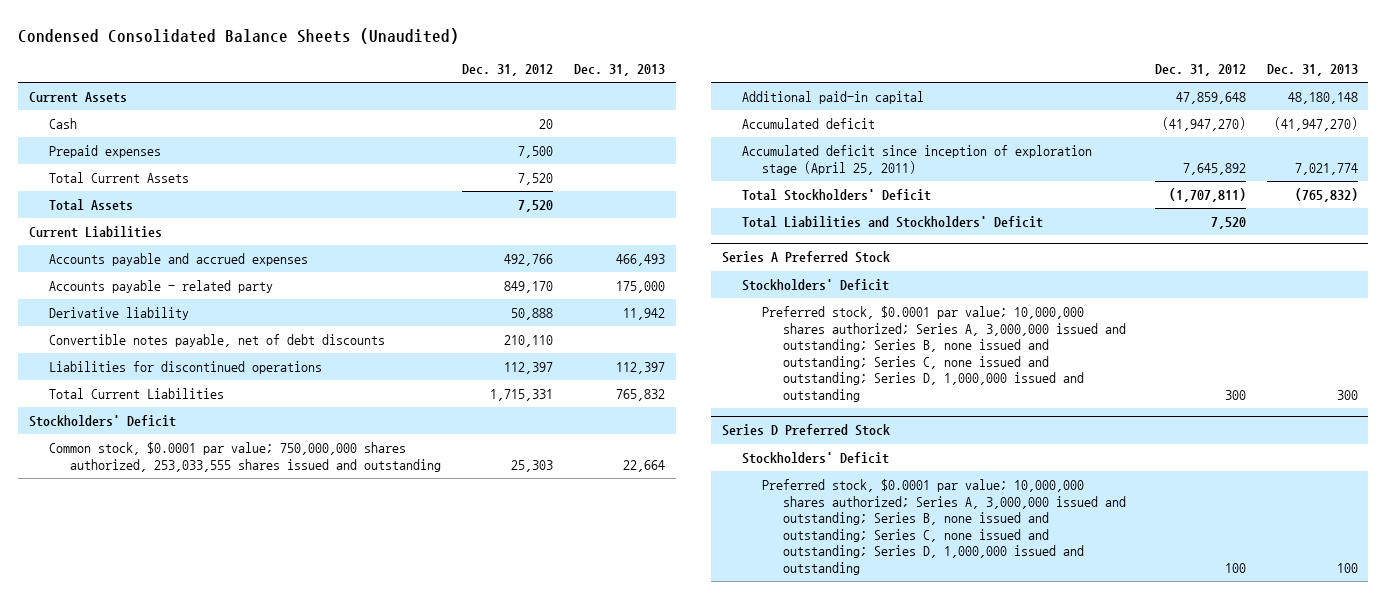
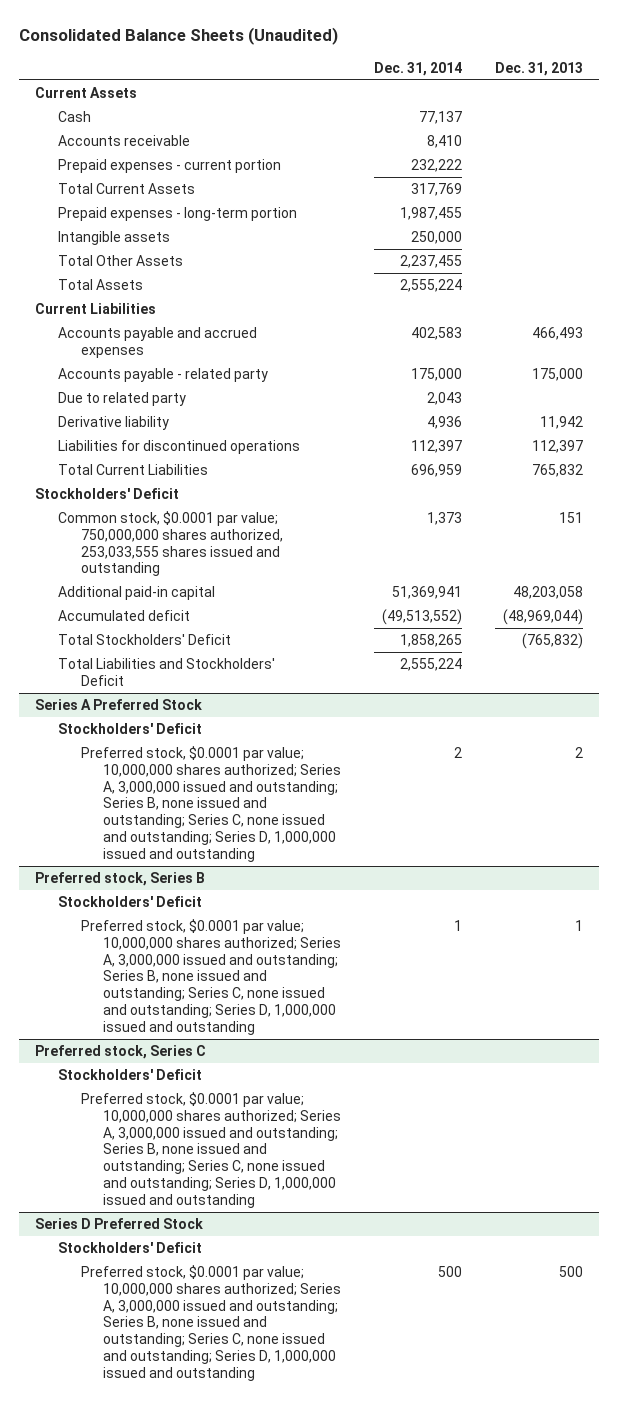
[18,27,460,44] Condensed Consolidated Balance Sheets (Unaudited) -> [19,27,339,46] Consolidated Balance Sheets (Unaudited)
[461,63,553,76] Dec. 31, 2012 -> none
none -> [373,61,462,76] Dec. 31, 2014
none -> [58,135,191,147] Accounts receivable
[49,145,162,159] Prepaid expenses -> [58,159,282,174] Prepaid expenses - current portion
none -> [58,207,298,222] Prepaid expenses - long-term portion
none -> [58,231,171,246] Intangible assets
none -> [58,255,184,267] Total Other Assets
none -> [58,392,187,407] Due to related party
[49,334,386,348] Convertible notes payable, net of debt discounts -> none
[742,145,1093,175] Accumulated deficit since inception of exploration stage (April 25, 2011) -> none
[623,459,666,472] 22,664 -> [558,512,583,524] 151
[1287,92,1358,105] 48,180,148 -> [512,586,583,600] 48,203,058
[1273,117,1358,132] (41,947,270) -> [502,609,583,626] (48,969,044)
[1336,389,1358,400] 300 -> [574,747,583,759] 2
none -> [35,872,206,887] Preferred stock, Series B
none -> [58,896,203,908] Stockholders' Deficit
none -> [80,919,342,1035] Preferred stock, $0.0001 par value; 10,000,000 shares authorized; Series A, 3,000,000 issued and outstanding; Series B, none issued and outstanding; Series C, none issued and outstanding; Series D, 1,000,000 issued and outstanding
none -> [35,1045,207,1060] Preferred stock, Series C
none -> [58,1069,203,1081] Stockholders' Deficit
none -> [80,1092,342,1208] Preferred stock, $0.0001 par value; 10,000,000 shares authorized; Series A, 3,000,000 issued and outstanding; Series B, none issued and outstanding; Series C, none issued and outstanding; Series D, 1,000,000 issued and outstanding
[1336,562,1358,573] 100 -> [558,1266,583,1278] 500

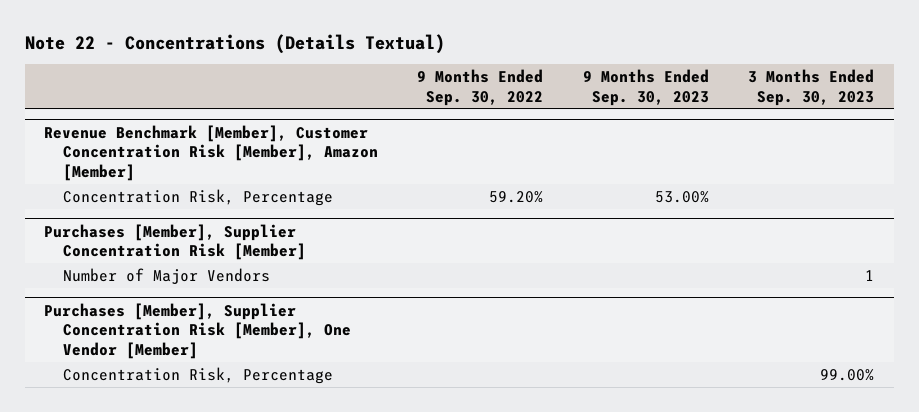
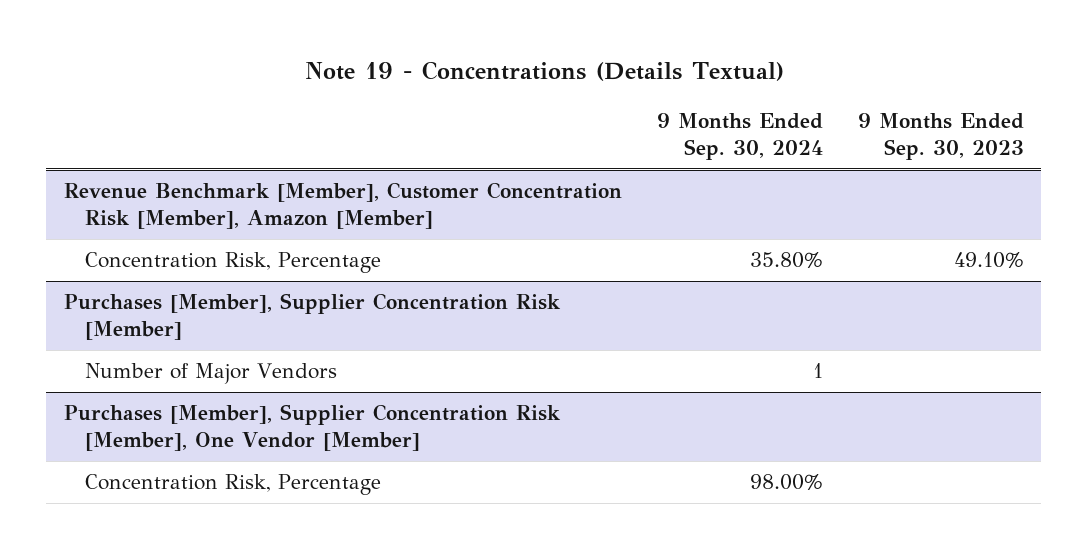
[24,33,445,54] Note 22 - Concentrations (Details Textual) -> [304,60,784,81] Note 19 - Concentrations (Details Textual)
[417,69,544,106] 9 Months Ended Sep. 30, 2022 -> none
[748,69,875,106] 3 Months Ended Sep. 30, 2023 -> none
none -> [656,112,823,160] 9 Months Ended Sep. 30, 2024
[654,190,709,203] 53.00% -> [953,252,1024,269] 49.10%

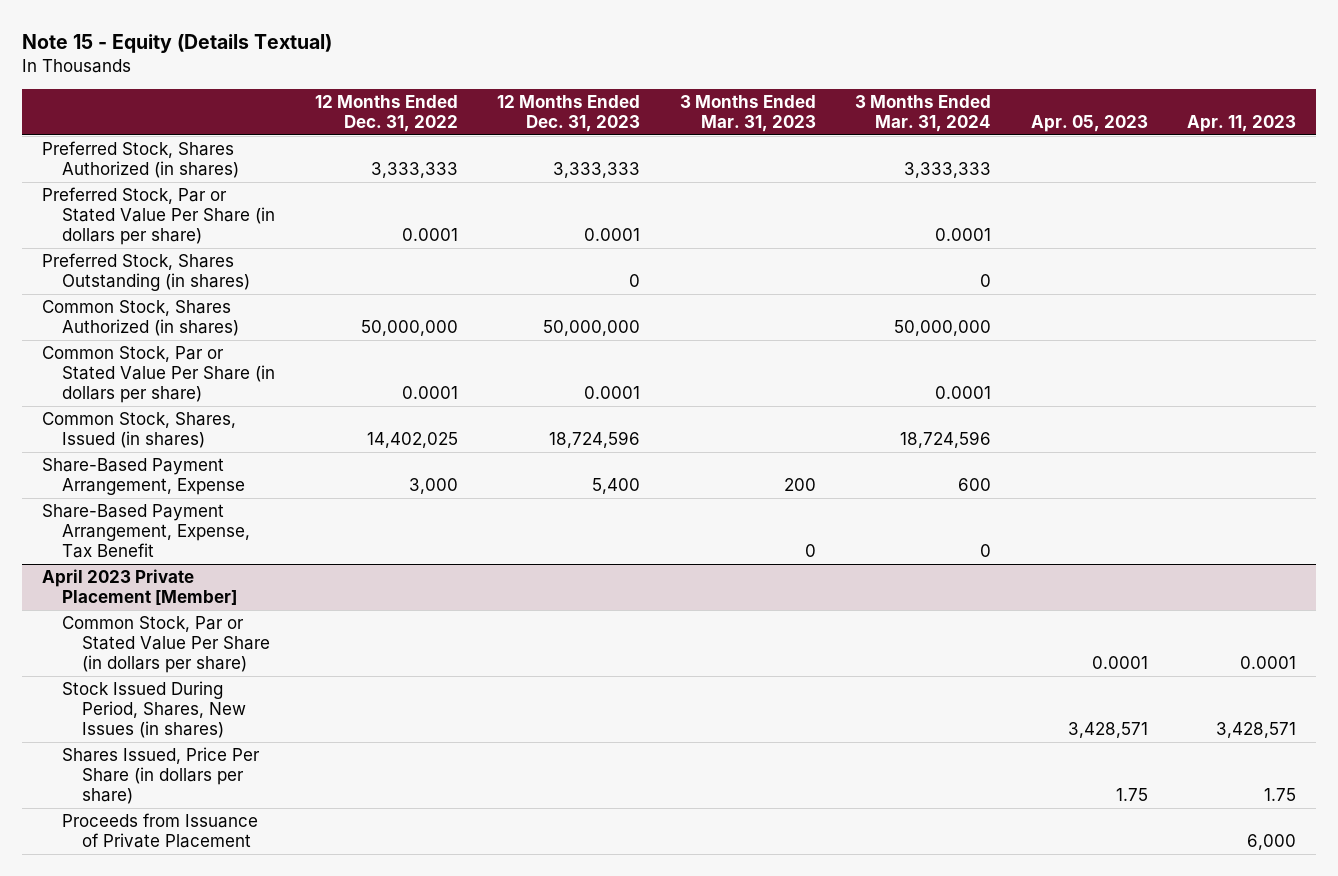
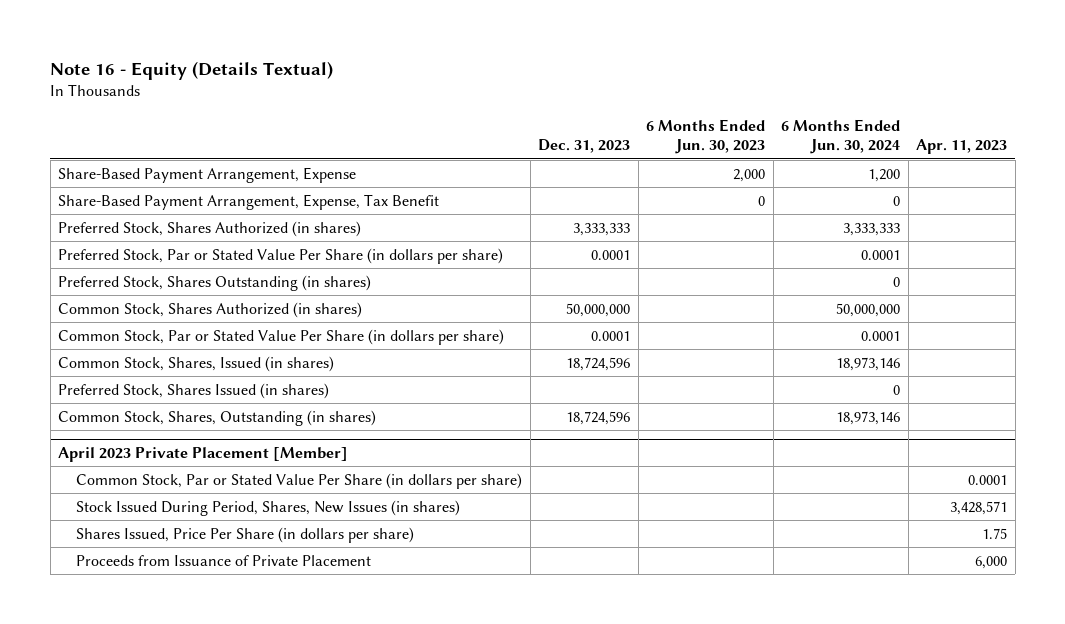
[22,33,333,53] Note 15 - Equity (Details Textual) -> [50,60,334,80] Note 16 - Equity (Details Textual)
[314,94,458,133] 12 Months Ended Dec. 31, 2022 -> none
[497,94,641,133] 12 Months Ended Dec. 31, 2023 -> none
[679,94,816,133] 3 Months Ended Mar. 31, 2023 -> none
[855,94,992,133] 3 Months Ended Mar. 31, 2024 -> none
[1030,115,1148,133] Apr. 05, 2023 -> none
none -> [538,139,631,154] Dec. 31, 2023
none -> [646,119,766,155] 6 Months Ended Jun. 30, 2023
none -> [781,119,901,155] 6 Months Ended Jun. 30, 2024
[42,458,246,496] Share-Based Payment Arrangement, Expense -> [58,166,357,183] Share-Based Payment Arrangement, Expense
[42,504,251,559] Share-Based Payment Arrangement, Expense, Tax Benefit -> [58,193,440,210] Share-Based Payment Arrangement, Expense, Tax Benefit
none -> [58,382,330,399] Preferred Stock, Shares Issued (in shares)
none -> [58,409,377,426] Common Stock, Shares, Outstanding (in shares)

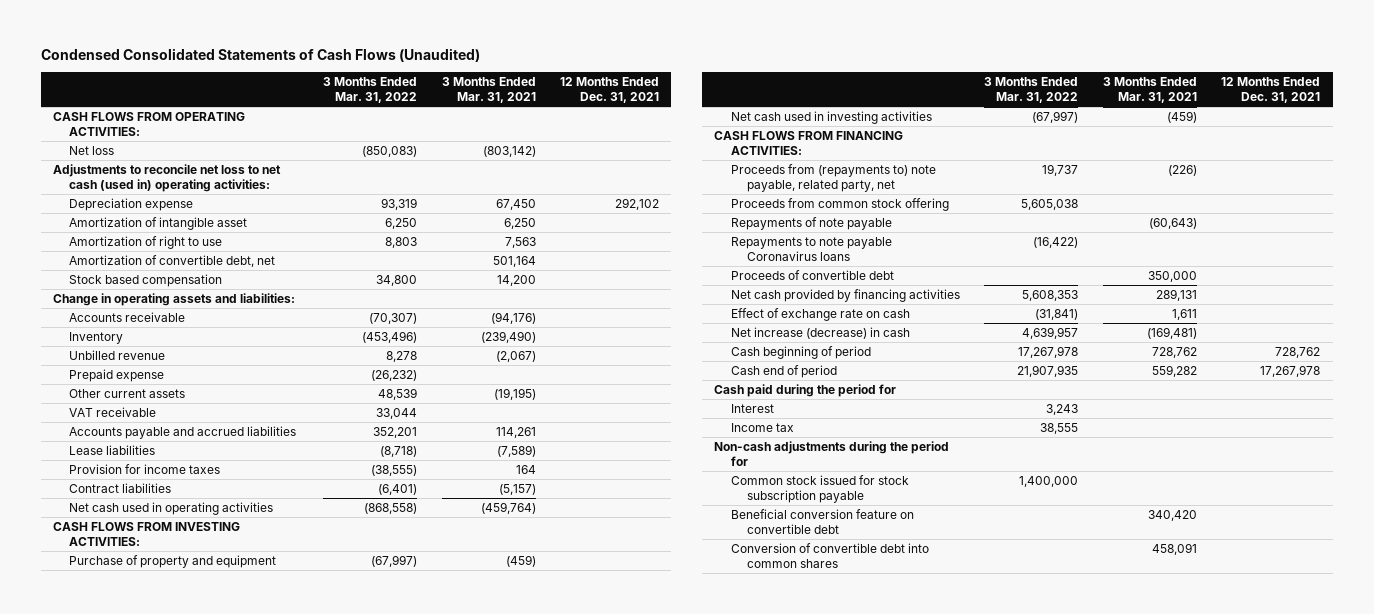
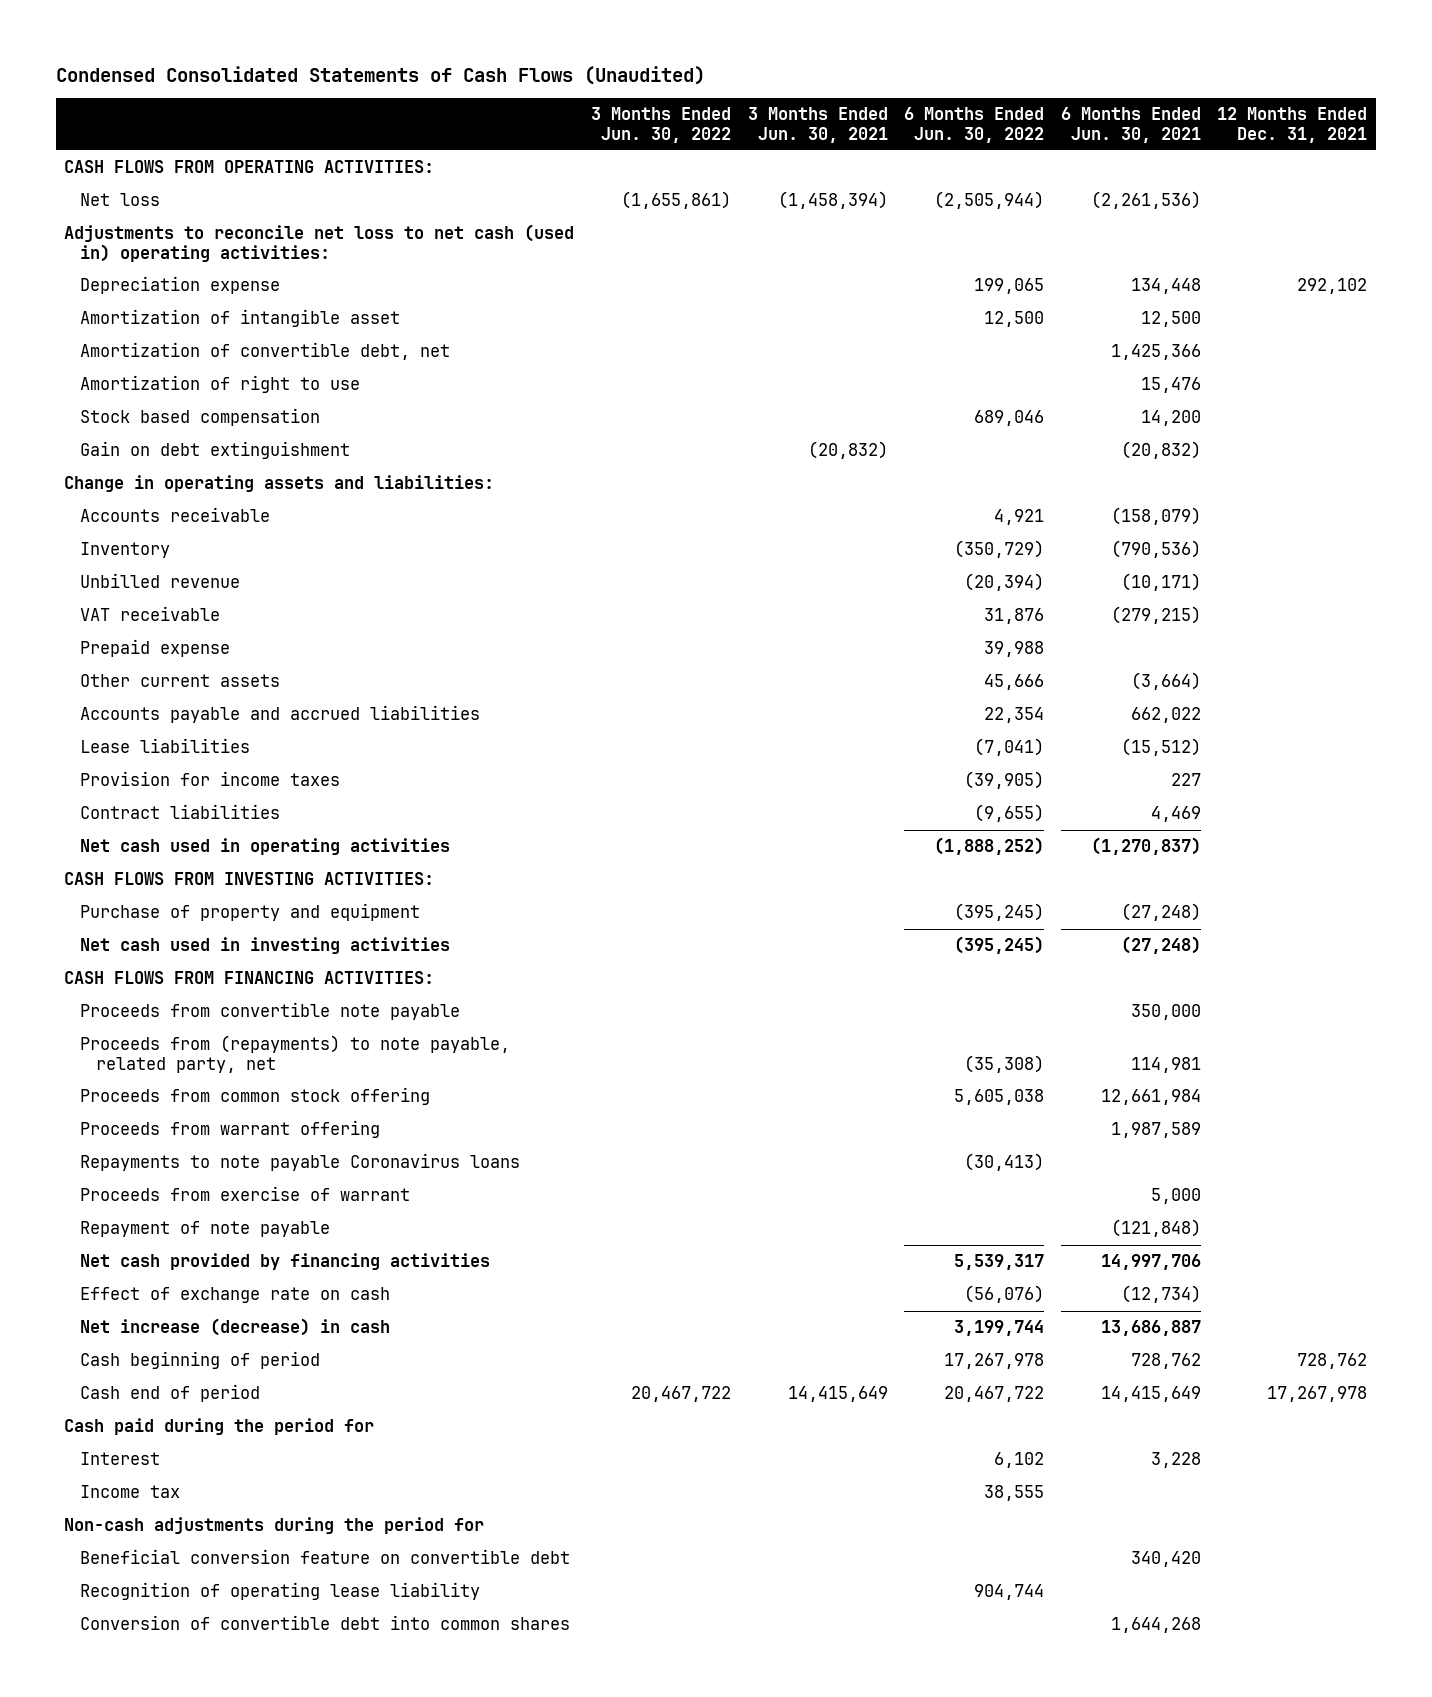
[322,77,417,104] 3 Months Ended Mar. 31, 2022 -> none
[441,77,536,104] 3 Months Ended Mar. 31, 2021 -> none
none -> [590,107,731,143] 3 Months Ended Jun. 30, 2022
none -> [747,107,888,143] 3 Months Ended Jun. 30, 2021
none -> [904,107,1045,143] 6 Months Ended Jun. 30, 2022
none -> [1060,107,1201,143] 6 Months Ended Jun. 30, 2021
[69,235,223,249] Amortization of right to use -> [80,375,361,394] Amortization of right to use
none -> [80,441,351,460] Gain on debt extinguishment
[69,406,157,417] VAT receivable -> [80,606,221,622] VAT receivable
none -> [80,1002,461,1021] Proceeds from convertible note payable
[730,163,936,192] Proceeds from (repayments to) note payable, related party, net -> [80,1035,511,1073] Proceeds from (repayments) to note payable, related party, net
[730,216,892,230] Repayments of note payable -> none
none -> [80,1120,381,1139] Proceeds from warrant offering
[730,269,894,280] Proceeds of convertible debt -> none
none -> [80,1186,411,1202] Proceeds from exercise of warrant
none -> [80,1221,331,1238] Repayment of note payable
[730,474,909,503] Common stock issued for stock subscription payable -> none
none -> [80,1582,481,1601] Recognition of operating lease liability

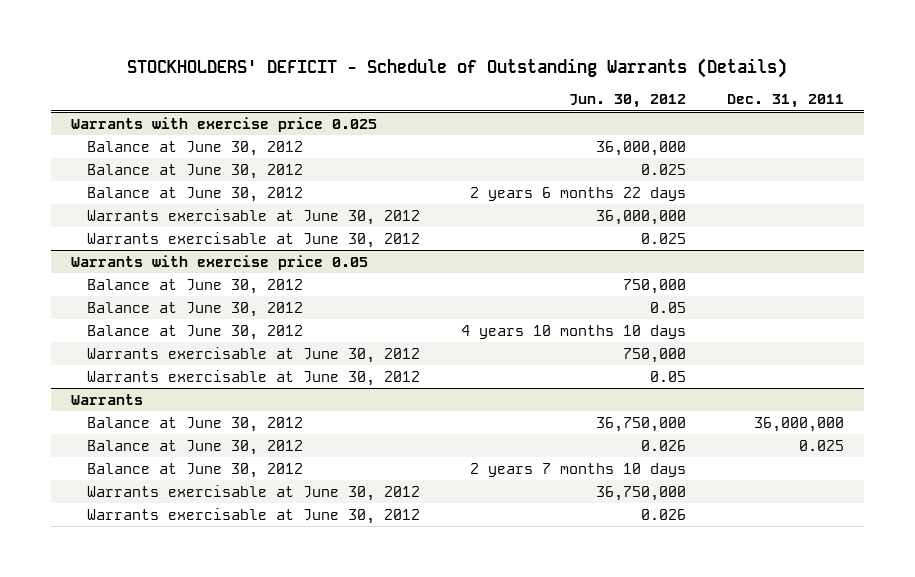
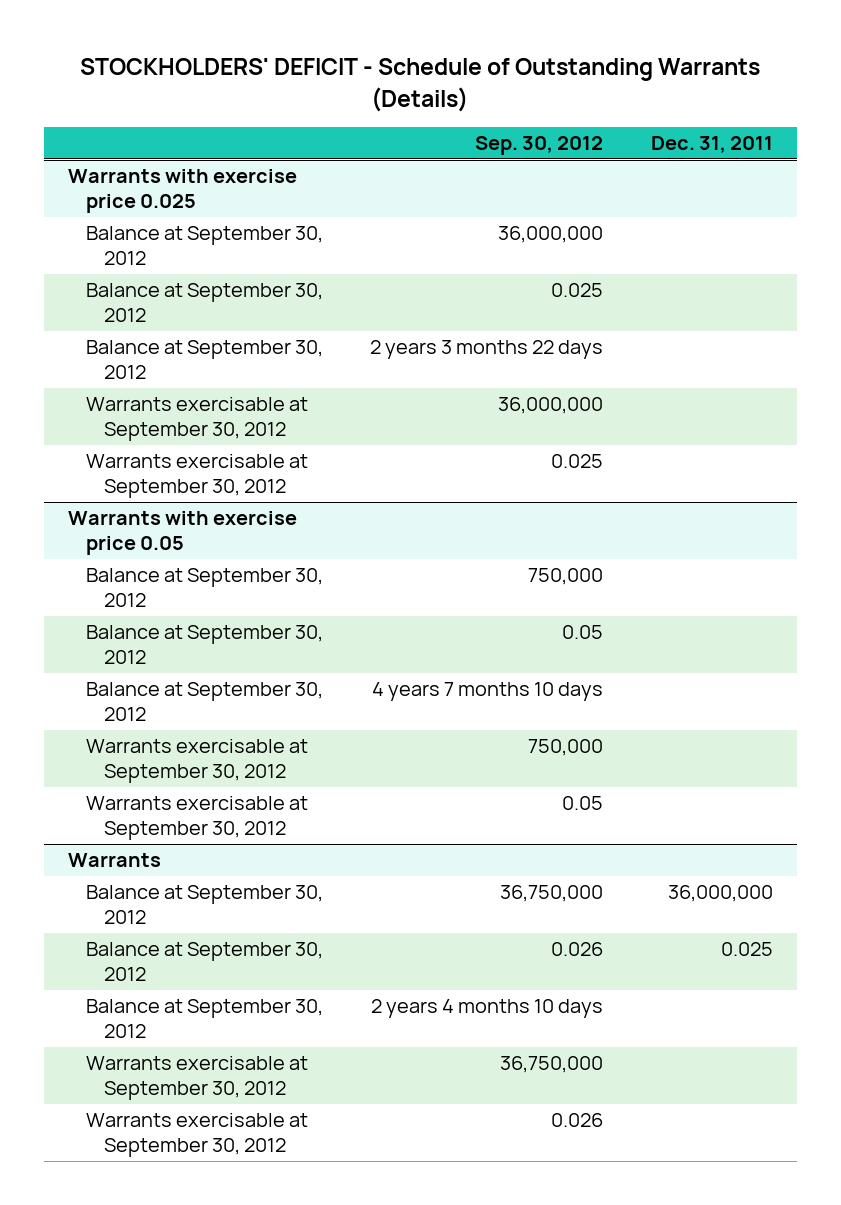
[568,94,686,109] Jun. 30, 2012 -> none
none -> [475,136,604,156] Sep. 30, 2012
[87,140,304,156] Balance at June 30, 2012 -> [85,226,323,266] Balance at September 30, 2012
[87,163,304,179] Balance at June 30, 2012 -> [85,283,323,323] Balance at September 30, 2012
[87,186,304,202] Balance at June 30, 2012 -> [85,340,323,380] Balance at September 30, 2012
[87,208,421,225] Warrants exercisable at June 30, 2012 -> [85,397,308,442] Warrants exercisable at September 30, 2012
[87,231,421,248] Warrants exercisable at June 30, 2012 -> [85,454,308,499] Warrants exercisable at September 30, 2012
[87,278,304,294] Balance at June 30, 2012 -> [85,568,323,608] Balance at September 30, 2012
[87,301,304,317] Balance at June 30, 2012 -> [85,625,323,665] Balance at September 30, 2012
[87,324,304,340] Balance at June 30, 2012 -> [85,682,323,722] Balance at September 30, 2012
[87,346,421,363] Warrants exercisable at June 30, 2012 -> [85,739,308,784] Warrants exercisable at September 30, 2012
[87,369,421,386] Warrants exercisable at June 30, 2012 -> [85,796,308,841] Warrants exercisable at September 30, 2012
[87,416,304,432] Balance at June 30, 2012 -> [85,885,323,925] Balance at September 30, 2012
[87,439,304,455] Balance at June 30, 2012 -> [85,942,323,982] Balance at September 30, 2012
[87,462,304,478] Balance at June 30, 2012 -> [85,999,323,1039] Balance at September 30, 2012
[87,484,421,501] Warrants exercisable at June 30, 2012 -> [85,1056,308,1101] Warrants exercisable at September 30, 2012
[87,507,421,524] Warrants exercisable at June 30, 2012 -> [85,1113,308,1158] Warrants exercisable at September 30, 2012

